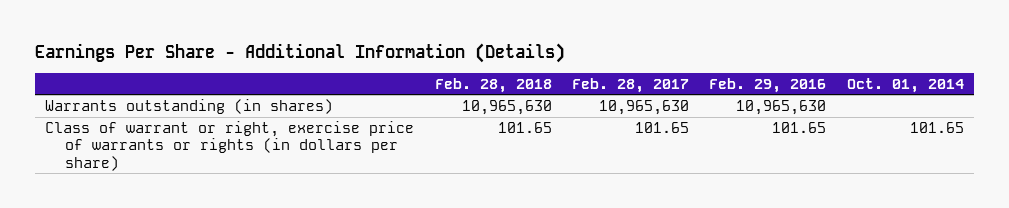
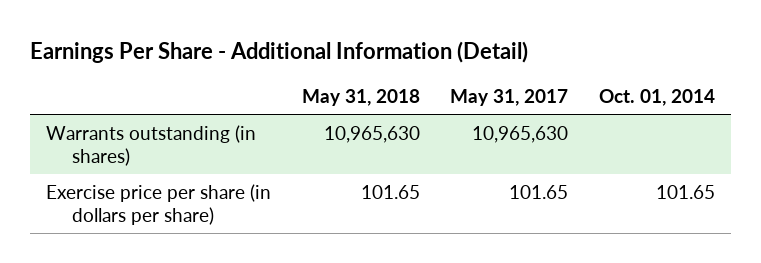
[35,42,566,63] Earnings Per Share - Additional Information (Details) -> [30,41,529,64] Earnings Per Share - Additional Information (Detail)
[434,77,552,93] Feb. 28, 2018 -> none
[572,77,690,93] Feb. 28, 2017 -> none
[709,77,827,93] Feb. 29, 2016 -> none
none -> [301,88,420,106] May 31, 2018
none -> [450,88,569,106] May 31, 2017
[45,120,415,171] Class of warrant or right, exercise price of warrants or rights (in dollars per share) -> [45,183,271,226] Exercise price per share (in dollars per share)

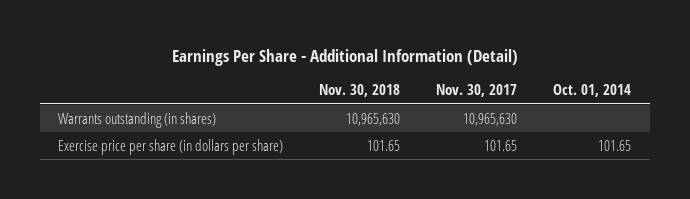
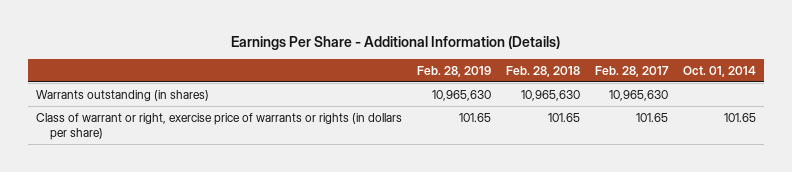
[171,49,518,67] Earnings Per Share - Additional Information (Detail) -> [230,36,560,51] Earnings Per Share - Additional Information (Details)
[319,84,401,98] Nov. 30, 2018 -> none
[436,84,518,98] Nov. 30, 2017 -> none
none -> [416,65,491,77] Feb. 28, 2019
none -> [505,65,580,77] Feb. 28, 2018
none -> [595,65,670,77] Feb. 28, 2017
[58,138,284,155] Exercise price per share (in dollars per share) -> [35,112,402,141] Class of warrant or right, exercise price of warrants or rights (in dollars per share)

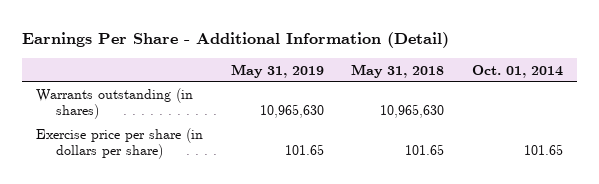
[230,36,560,51] Earnings Per Share - Additional Information (Details) -> [22,32,450,49] Earnings Per Share - Additional Information (Detail)
[416,65,491,77] Feb. 28, 2019 -> none
[505,65,580,77] Feb. 28, 2018 -> none
[595,65,670,77] Feb. 28, 2017 -> none
none -> [230,63,324,78] May 31, 2019
none -> [351,63,445,78] May 31, 2018
[35,112,402,141] Class of warrant or right, exercise price of warrants or rights (in dollars per share) -> [36,127,204,159] Exercise price per share (in dollars per share)

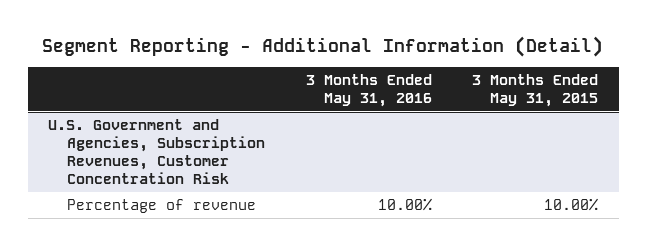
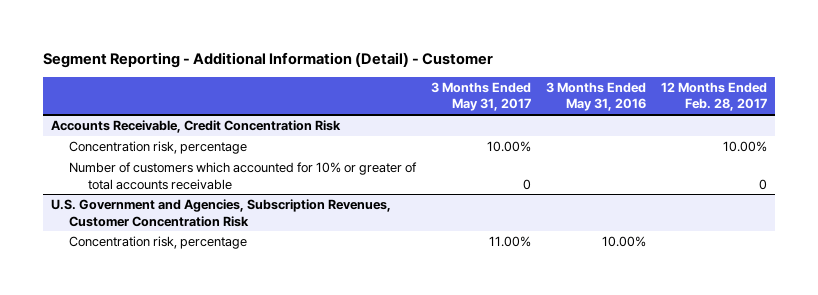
[42,35,604,57] Segment Reporting - Additional Information (Detail) -> [43,51,494,68] Segment Reporting - Additional Information (Detail) - Customer
[472,74,599,107] 3 Months Ended May 31, 2015 -> none
none -> [431,81,532,112] 3 Months Ended May 31, 2017
none -> [661,81,768,112] 12 Months Ended Feb. 28, 2017
none -> [50,120,341,134] Accounts Receivable, Credit Concentration Risk
none -> [69,141,248,155] Concentration risk, percentage
none -> [69,162,418,190] Number of customers which accounted for 10% or greater of total accounts receivable
[67,199,257,214] Percentage of revenue -> [69,236,248,250] Concentration risk, percentage

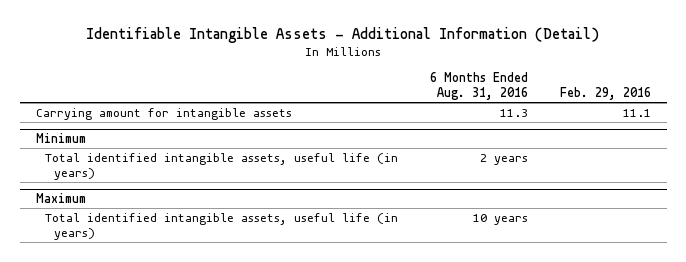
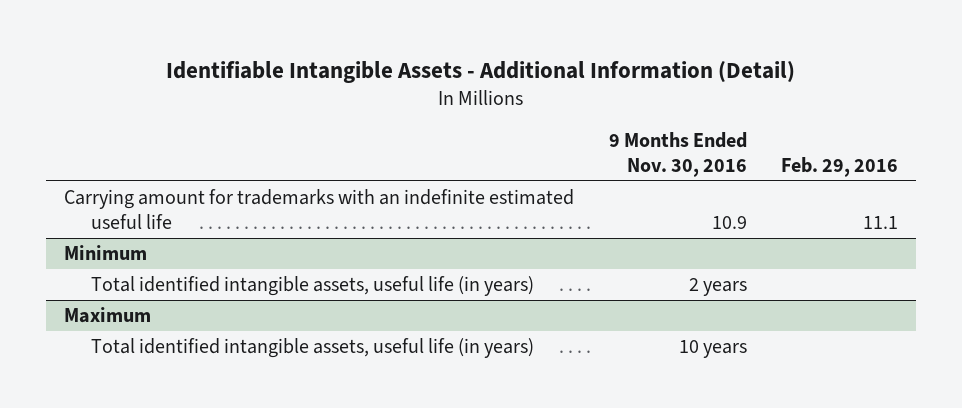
[429,72,528,101] 6 Months Ended Aug. 31, 2016 -> none
none -> [608,132,747,177] 9 Months Ended Nov. 30, 2016
[35,107,292,120] Carrying amount for intangible assets -> [63,189,574,229] Carrying amount for trademarks with an indefinite estimated useful life

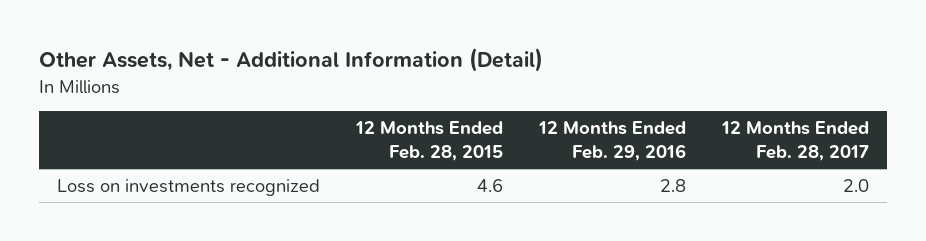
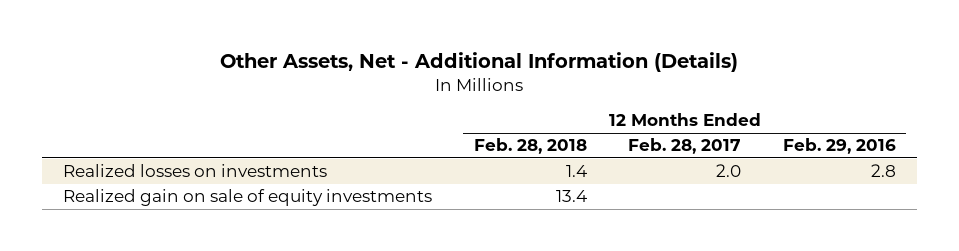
[38,48,543,73] Other Assets, Net - Additional Information (Detail) -> [220,52,739,73] Other Assets, Net - Additional Information (Details)
[354,121,503,162] 12 Months Ended Feb. 28, 2015 -> none
none -> [473,138,587,155] Feb. 28, 2018
[56,178,320,196] Loss on investments recognized -> [62,164,327,178] Realized losses on investments
none -> [62,189,432,207] Realized gain on sale of equity investments

